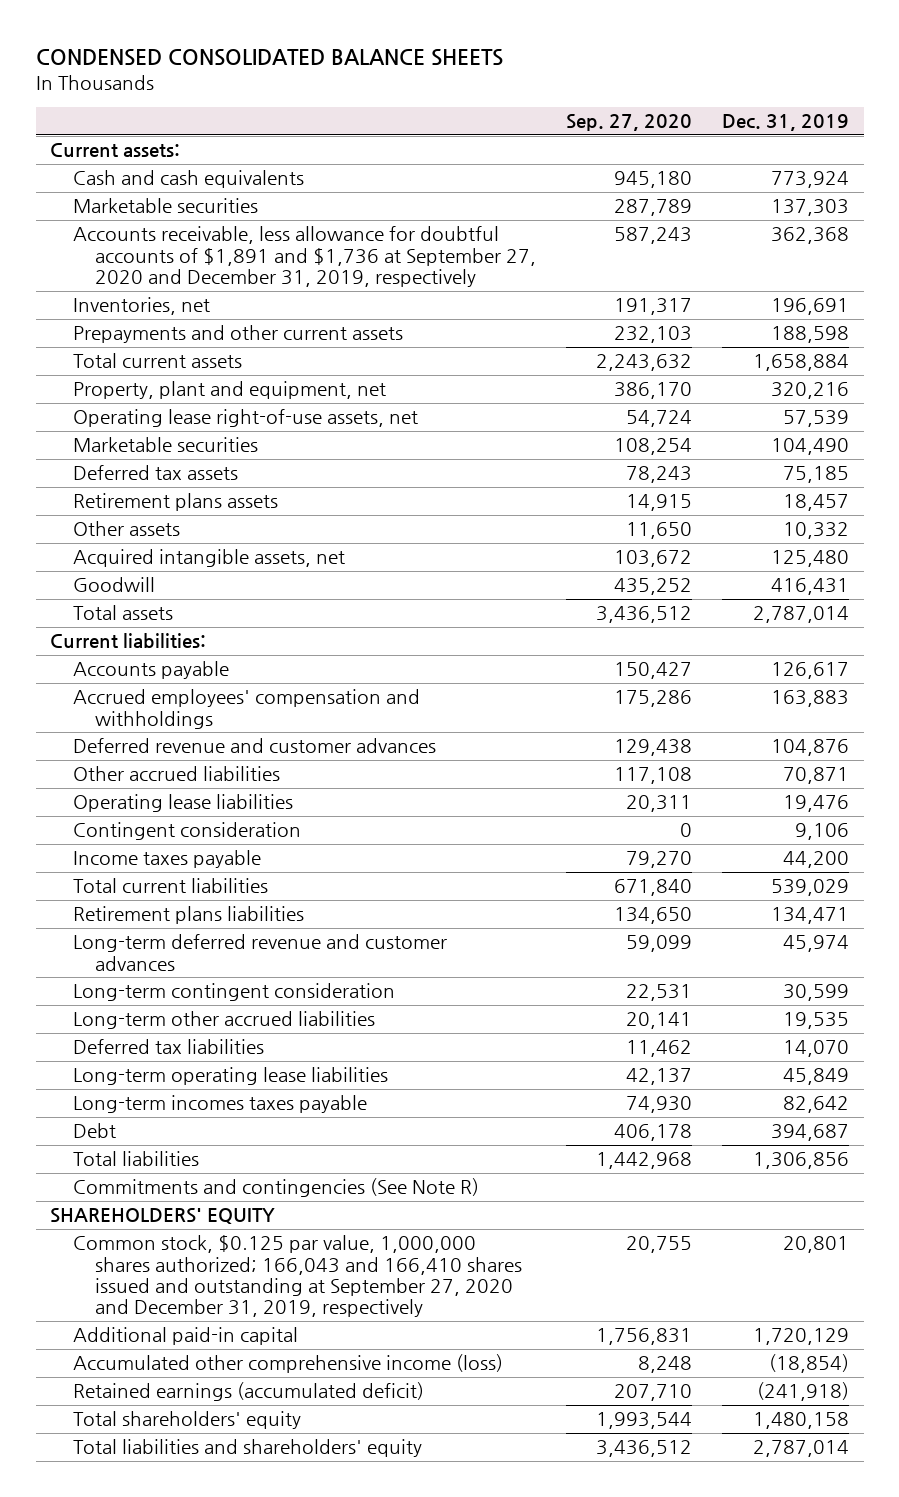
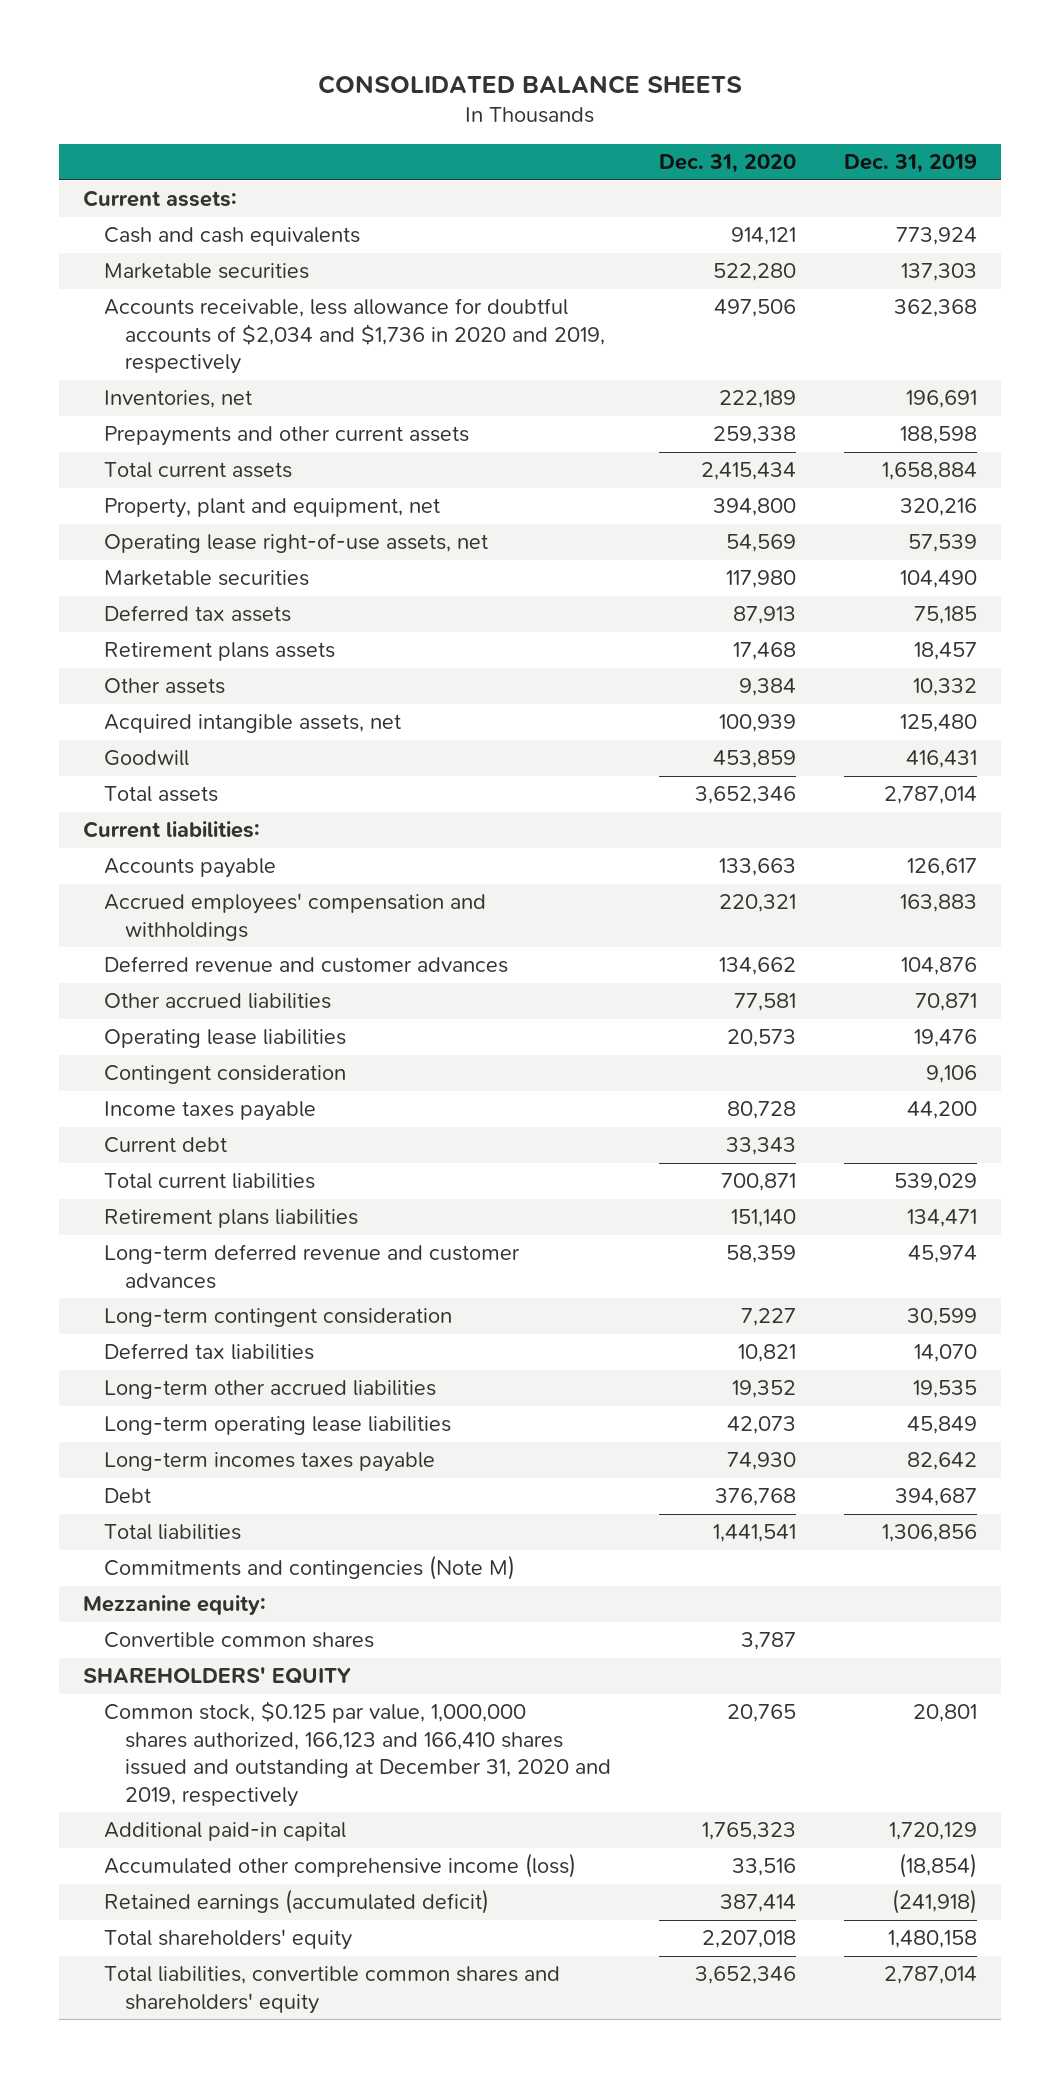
[35,48,503,66] CONDENSED CONSOLIDATED BALANCE SHEETS -> [318,74,743,94] CONSOLIDATED BALANCE SHEETS
[566,114,693,132] Sep. 27, 2020 -> none
none -> [659,154,797,174] Dec. 31, 2020
[72,226,537,288] Accounts receivable, less allowance for doubtful accounts of $1,891 and $1,736 at September 27, 2020 and December 31, 2019, respectively -> [104,298,606,375] Accounts receivable, less allowance for doubtful accounts of $2,034 and $1,736 in 2020 and 2019, respectively
none -> [104,1137,228,1154] Current debt
[72,1011,375,1030] Long-term other accrued liabilities -> [104,1380,437,1400] Long-term other accrued liabilities
[72,1178,479,1198] Commitments and contingencies (See Note R) -> [104,1555,516,1581] Commitments and contingencies (Note M)
none -> [82,1595,266,1616] Mezzanine equity:
none -> [104,1632,375,1649] Convertible common shares
[72,1235,523,1318] Common stock, $0.125 par value, 1,000,000 shares authorized; 166,043 and 166,410 shares issued and outstanding at September 27, 2020 and December 31, 2019, respectively -> [104,1701,612,1807] Common stock, $0.125 par value, 1,000,000 shares authorized, 166,123 and 166,410 shares issued and outstanding at December 31, 2020 and 2019, respectively
[72,1439,422,1458] Total liabilities and shareholders' equity -> [104,1966,561,2014] Total liabilities, convertible common shares and shareholders' equity

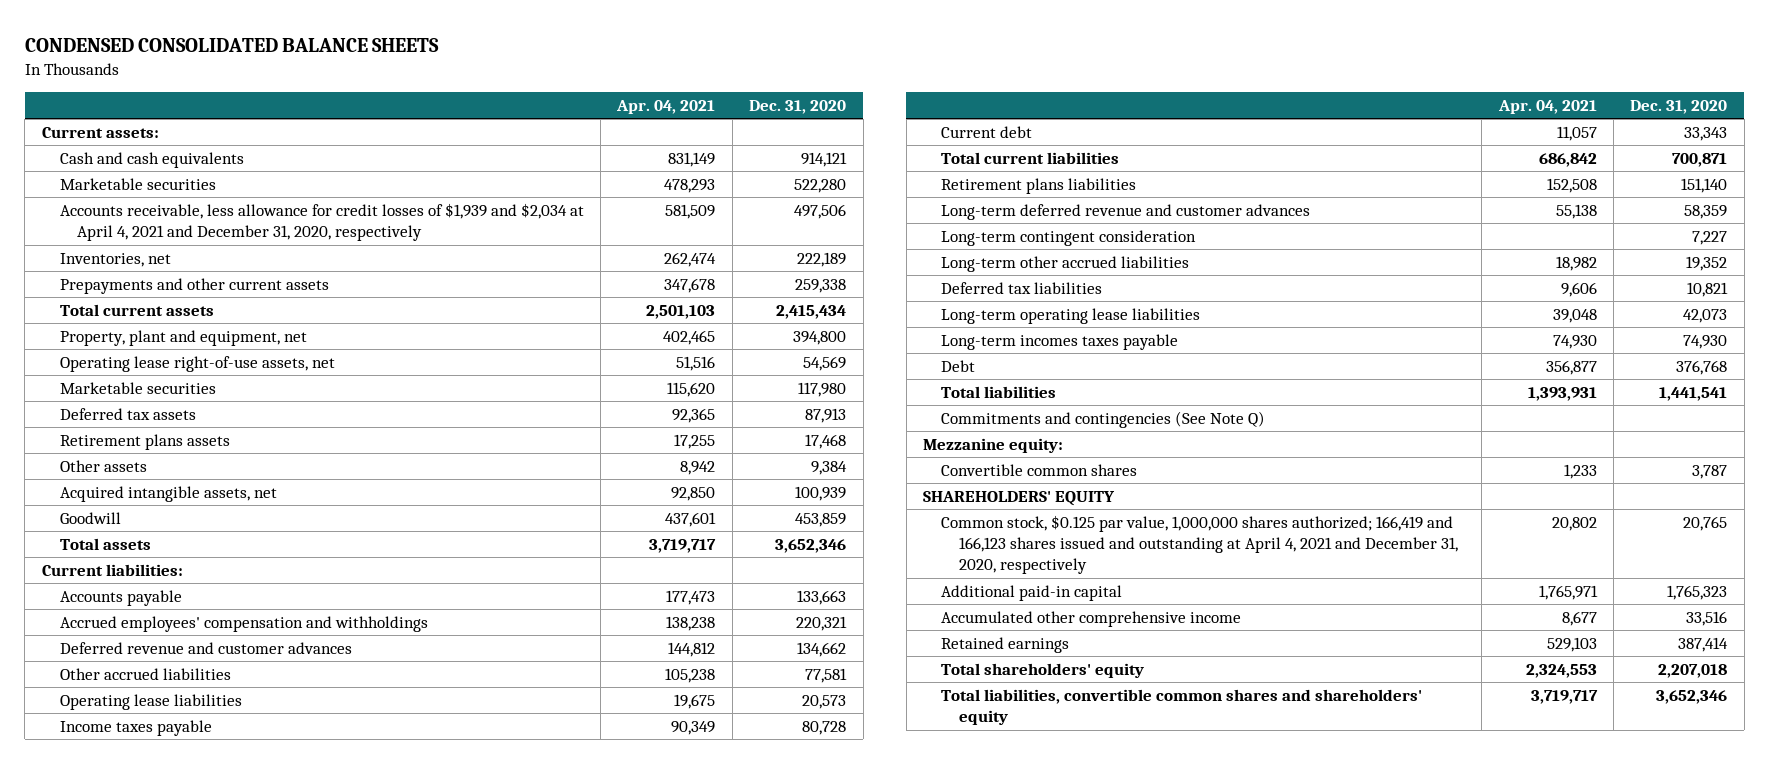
[318,74,743,94] CONSOLIDATED BALANCE SHEETS -> [24,37,439,52] CONDENSED CONSOLIDATED BALANCE SHEETS
[844,154,978,174] Dec. 31, 2019 -> none
none -> [616,100,716,115] Apr. 04, 2021
[104,298,606,375] Accounts receivable, less allowance for doubtful accounts of $2,034 and $1,736 in 2020 and 2019, respectively -> [59,203,584,242] Accounts receivable, less allowance for credit losses of $1,939 and $2,034 at April 4, 2021 and December 31, 2020, respectively
[104,1065,347,1085] Contingent consideration -> none
[104,1343,315,1361] Deferred tax liabilities -> [940,282,1102,295] Deferred tax liabilities
[104,1555,516,1581] Commitments and contingencies (Note M) -> [940,411,1265,429] Commitments and contingencies (See Note Q)
[104,1701,612,1807] Common stock, $0.125 par value, 1,000,000 shares authorized, 166,123 and 166,410 shares issued and outstanding at December 31, 2020 and 2019, respectively -> [940,515,1458,575] Common stock, $0.125 par value, 1,000,000 shares authorized; 166,419 and 166,123 shares issued and outstanding at April 4, 2021 and December 31, 2020, respectively
[104,1853,577,1879] Accumulated other comprehensive income (loss) -> [940,611,1241,628] Accumulated other comprehensive income
[104,1889,490,1915] Retained earnings (accumulated deficit) -> [940,637,1069,654] Retained earnings

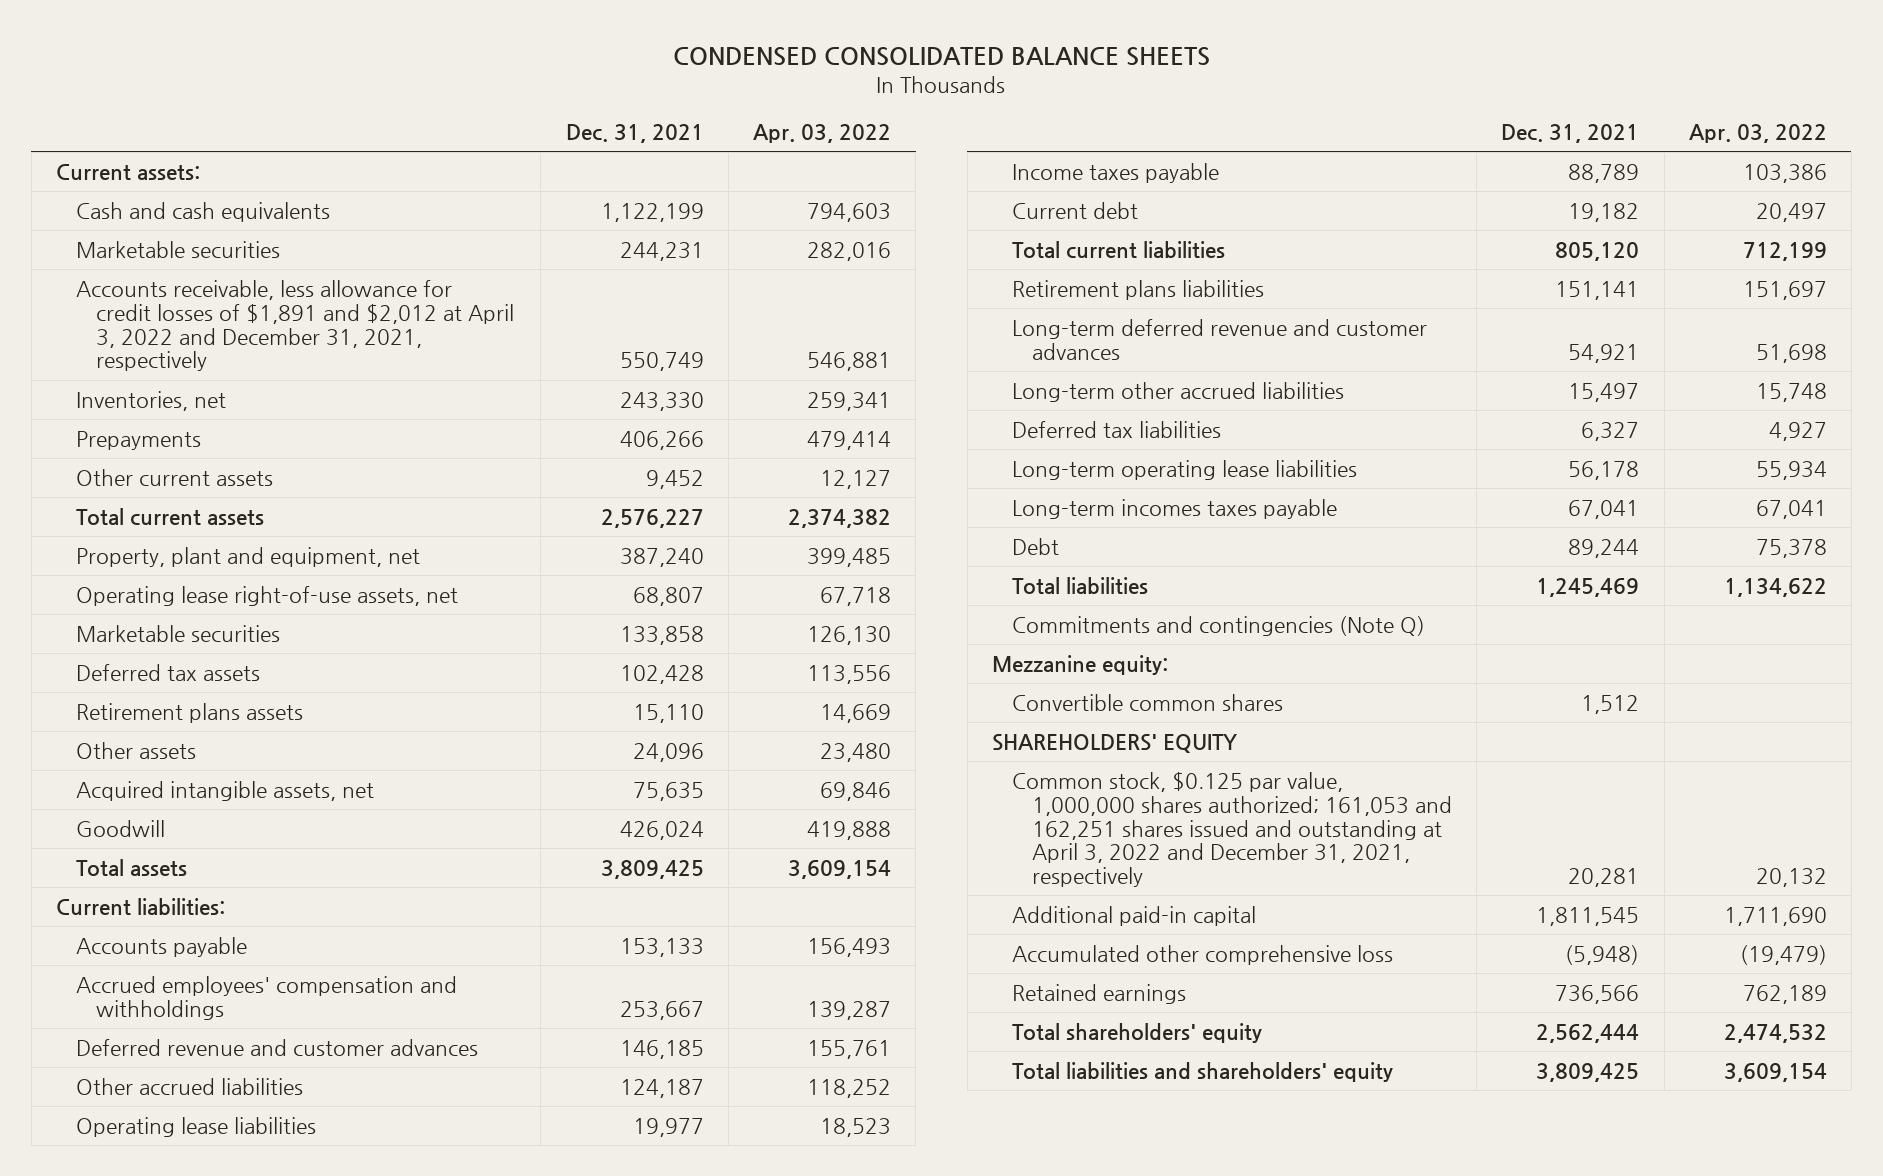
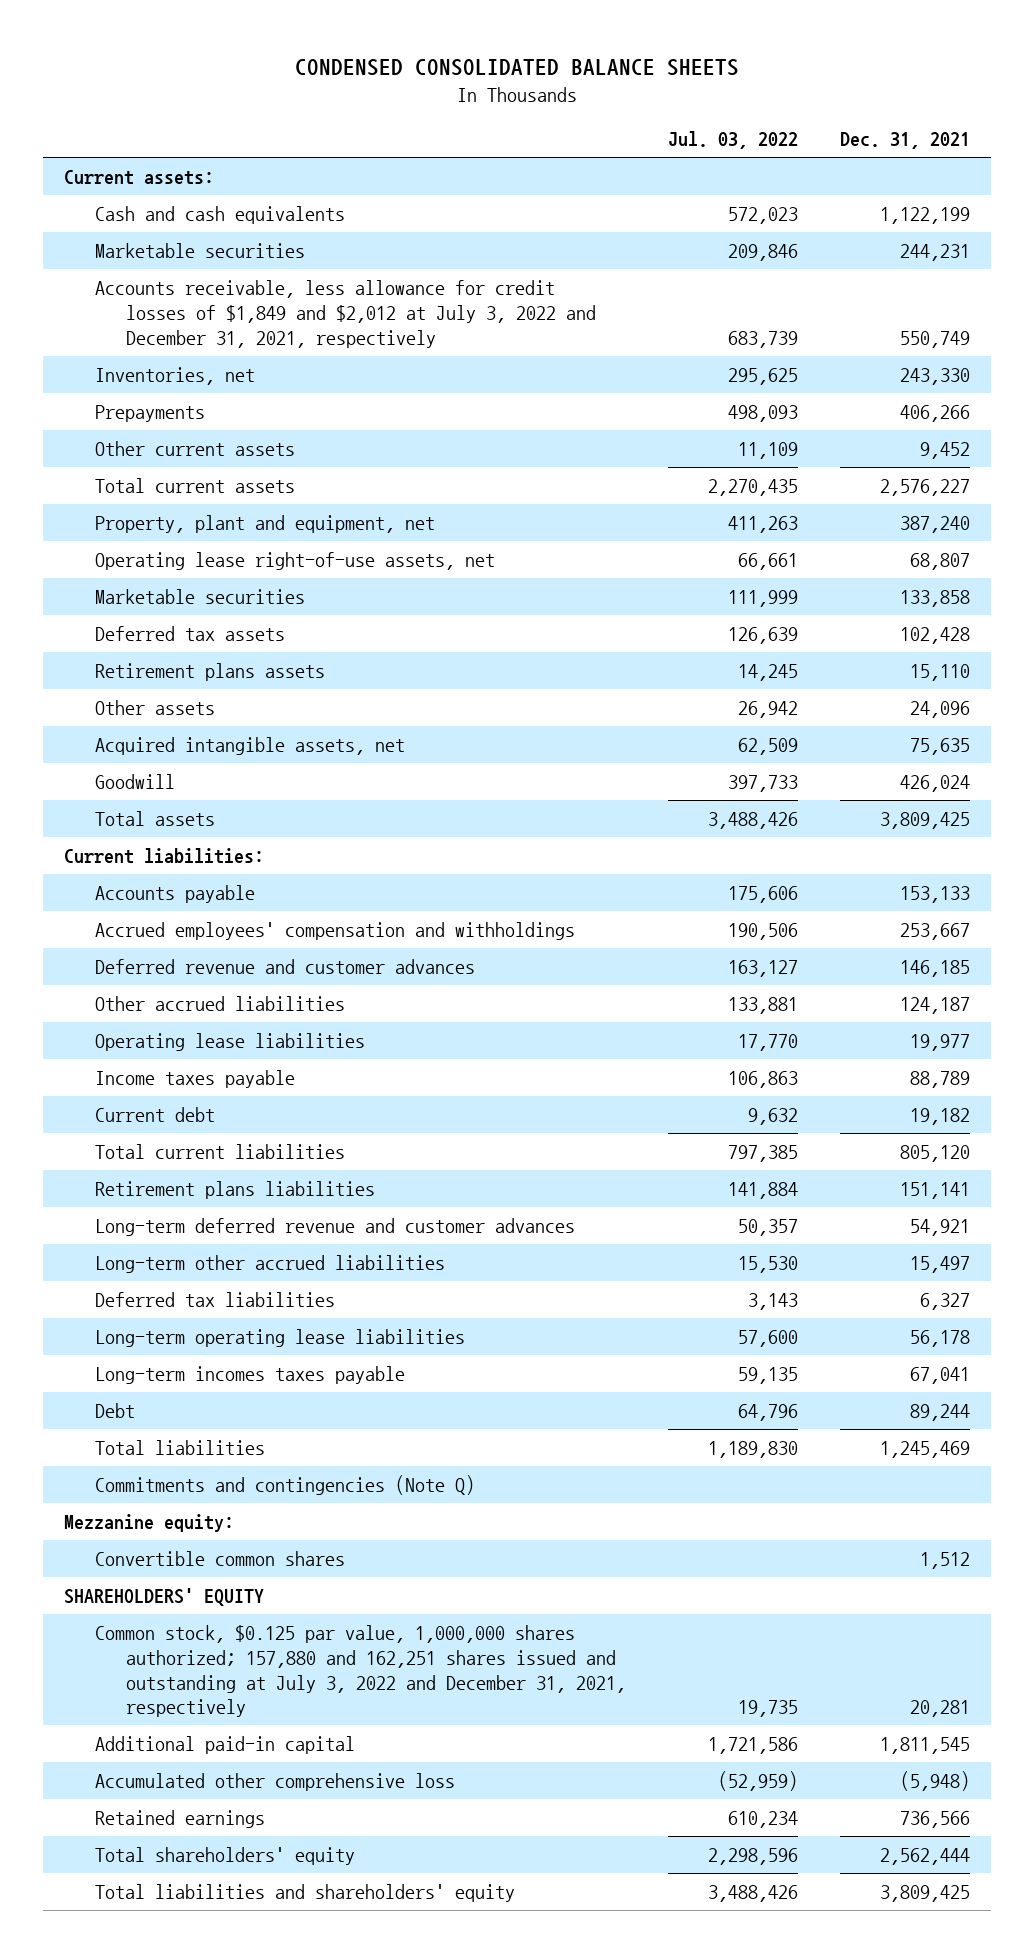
[752,124,891,144] Apr. 03, 2022 -> none
none -> [667,131,798,150] Jul. 03, 2022
[76,279,515,372] Accounts receivable, less allowance for credit losses of $1,891 and $2,012 at April 3, 2022 and December 31, 2021, respectively -> [94,279,596,348] Accounts receivable, less allowance for credit losses of $1,849 and $2,012 at July 3, 2022 and December 31, 2021, respectively
[1012,771,1453,888] Common stock, $0.125 par value, 1,000,000 shares authorized; 161,053 and 162,251 shares issued and outstanding at April 3, 2022 and December 31, 2021, respectively -> [94,1624,626,1718] Common stock, $0.125 par value, 1,000,000 shares authorized; 157,880 and 162,251 shares issued and outstanding at July 3, 2022 and December 31, 2021, respectively

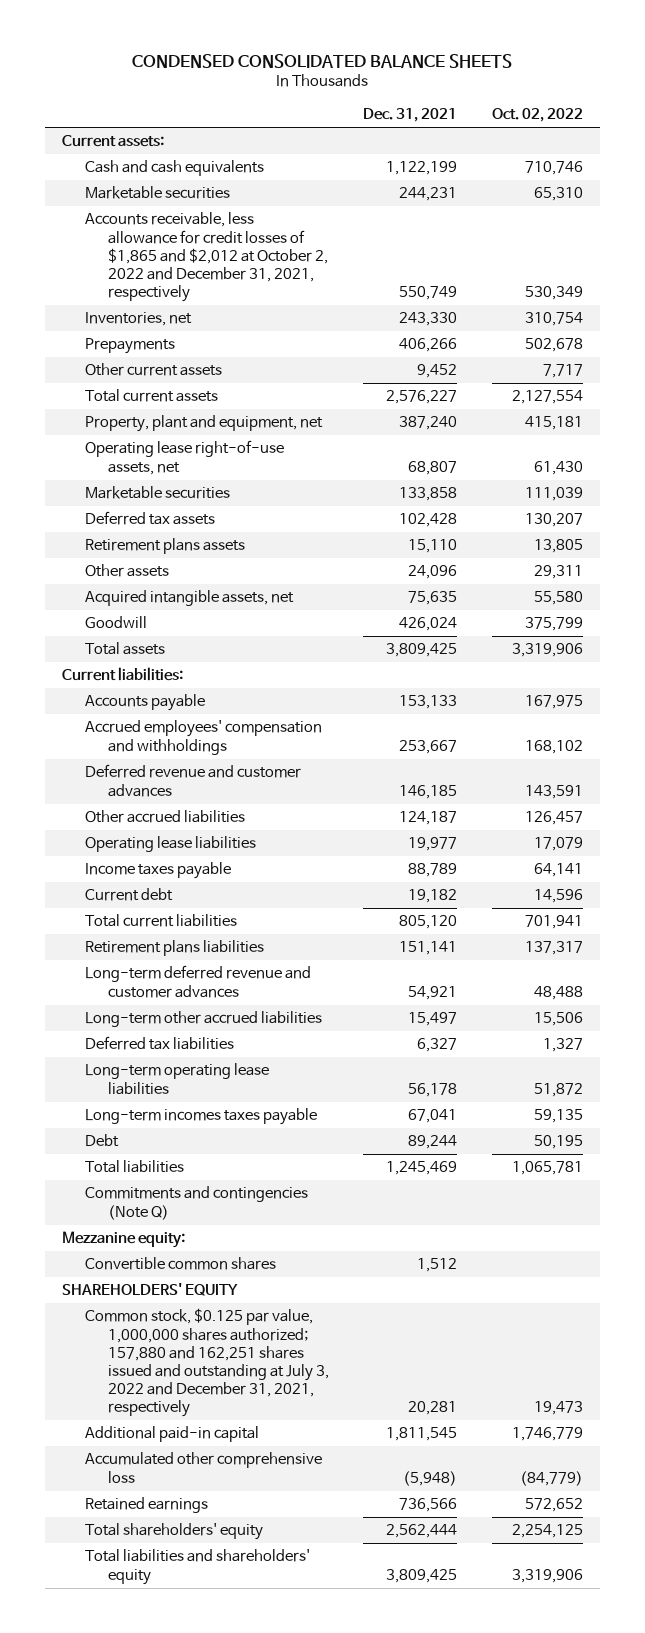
[667,131,798,150] Jul. 03, 2022 -> none
none -> [491,108,583,123] Oct. 02, 2022
[94,279,596,348] Accounts receivable, less allowance for credit losses of $1,849 and $2,012 at July 3, 2022 and December 31, 2021, respectively -> [84,212,328,302] Accounts receivable, less allowance for credit losses of $1,865 and $2,012 at October 2, 2022 and December 31, 2021, respectively

